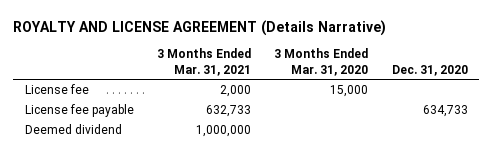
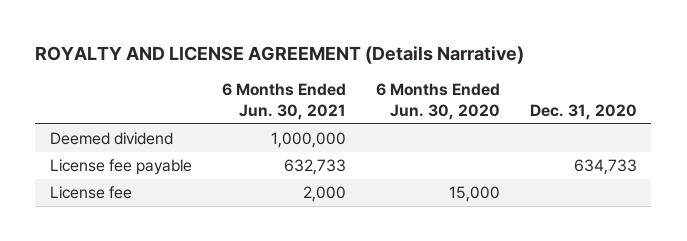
[157,48,252,76] 3 Months Ended Mar. 31, 2021 -> none
[274,48,369,76] 3 Months Ended Mar. 31, 2020 -> none
none -> [221,83,346,121] 6 Months Ended Jun. 30, 2021
none -> [375,83,500,121] 6 Months Ended Jun. 30, 2020
[24,104,134,118] License fee payable -> [50,158,193,175] License fee payable
[24,84,89,95] License fee -> [50,185,133,199] License fee

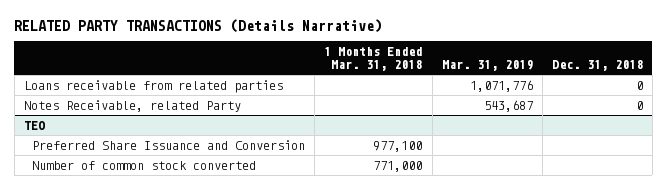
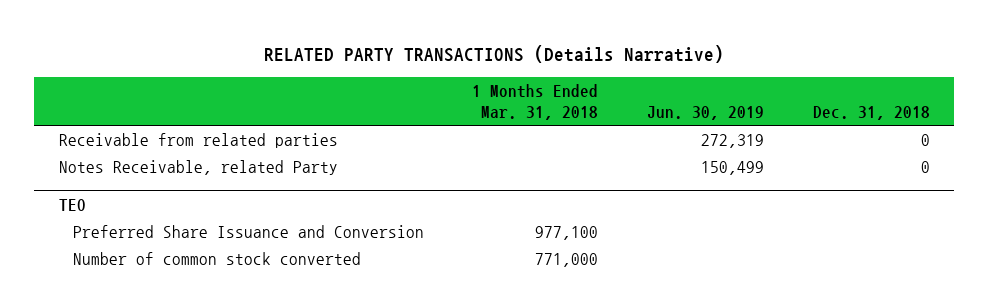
[441,59,533,71] Mar. 31, 2019 -> none
none -> [647,105,765,120] Jun. 30, 2019
[23,80,283,94] Loans receivable from related parties -> [58,132,338,148] Receivable from related parties

